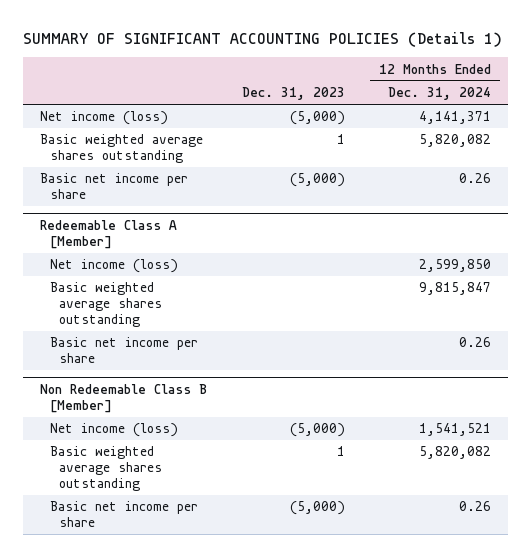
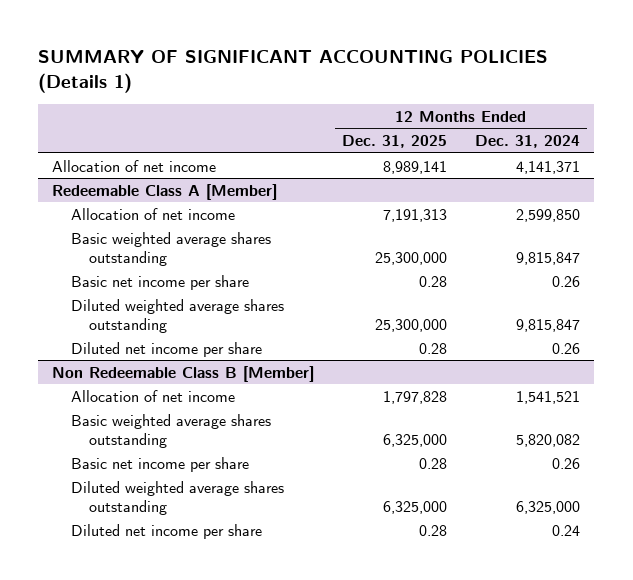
[241,87,345,101] Dec. 31, 2023 -> none
none -> [342,135,448,149] Dec. 31, 2025
[39,134,203,164] Basic weighted average shares outstanding -> none
[39,173,188,200] Basic net income per share -> none
[39,111,168,126] Net income (loss) -> [52,159,217,172] Allocation of net income
[49,259,178,274] Net income (loss) -> [70,207,235,220] Allocation of net income
none -> [70,298,284,333] Diluted weighted average shares outstanding
none -> [70,341,262,357] Diluted net income per share
[49,423,178,438] Net income (loss) -> [70,389,235,402] Allocation of net income
none -> [70,480,284,515] Diluted weighted average shares outstanding
none -> [70,523,262,539] Diluted net income per share

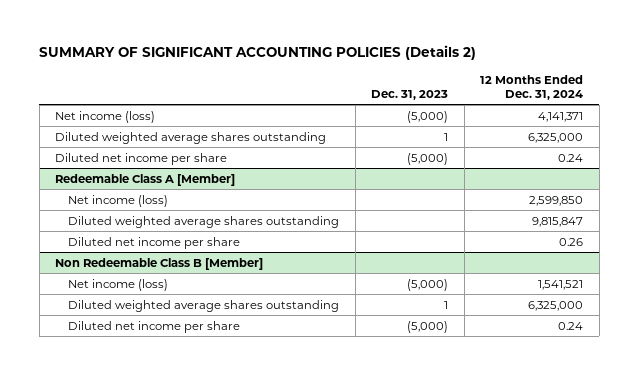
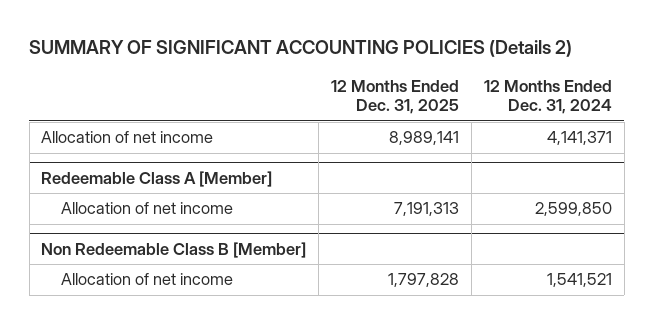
[371,89,449,100] Dec. 31, 2023 -> none
none -> [331,80,460,115] 12 Months Ended Dec. 31, 2025
[55,131,327,144] Diluted weighted average shares outstanding -> none
[55,152,228,165] Diluted net income per share -> none
[55,110,156,123] Net income (loss) -> [41,131,214,144] Allocation of net income
[68,215,340,228] Diluted weighted average shares outstanding -> none
[68,236,241,249] Diluted net income per share -> none
[68,194,169,207] Net income (loss) -> [61,202,234,215] Allocation of net income
[68,299,340,312] Diluted weighted average shares outstanding -> none
[68,320,241,333] Diluted net income per share -> none
[68,278,169,291] Net income (loss) -> [61,273,234,286] Allocation of net income

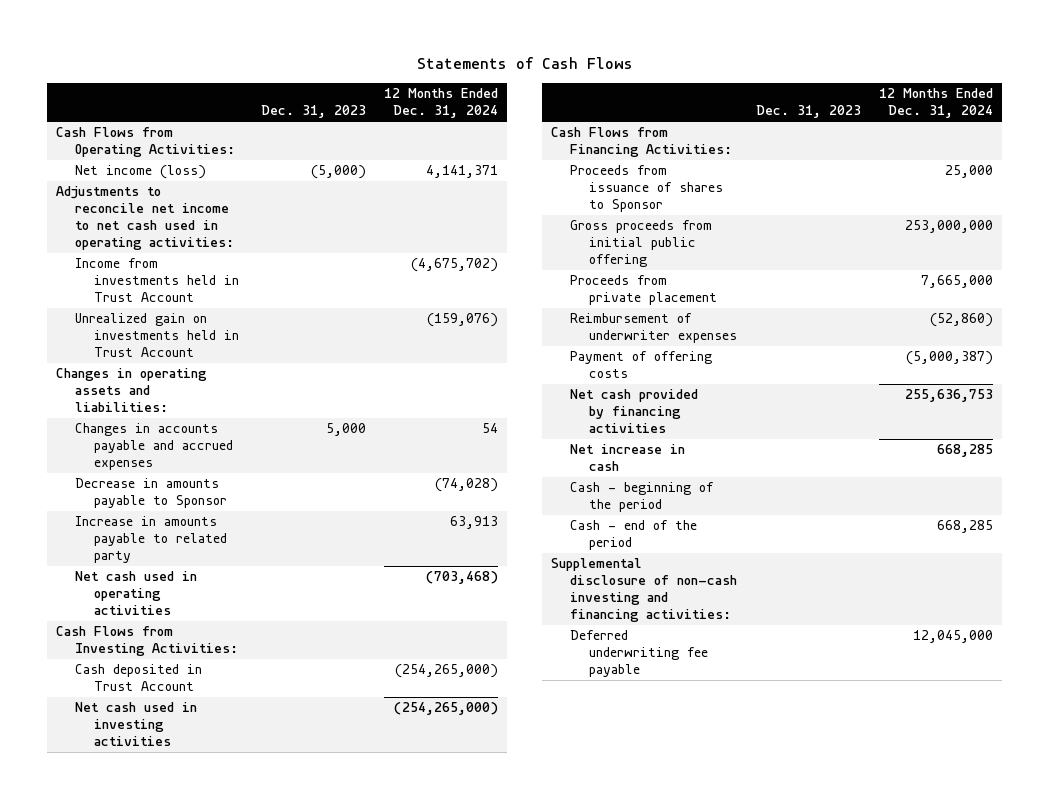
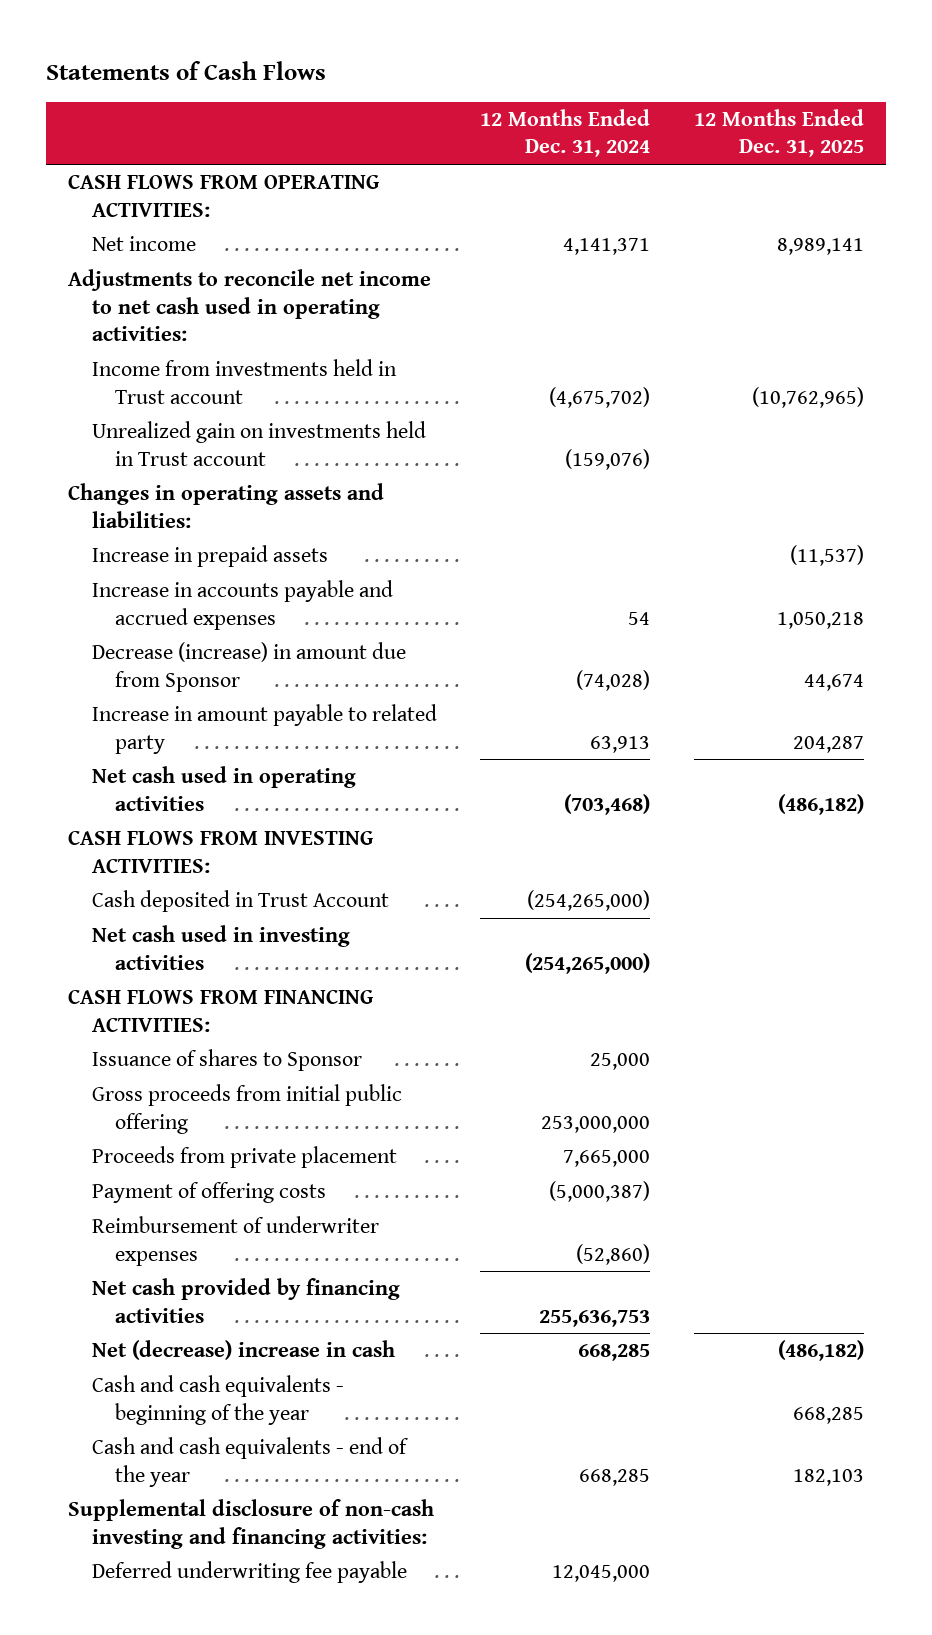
[260,105,366,119] Dec. 31, 2023 -> none
none -> [694,108,865,158] 12 Months Ended Dec. 31, 2025
[56,127,236,158] Cash Flows from Operating Activities: -> [68,174,380,217] CASH FLOWS FROM OPERATING ACTIVITIES:
[75,165,207,180] Net income (loss) -> [91,236,196,252] Net income
[75,258,240,303] Income from investments held in Trust Account -> [91,359,397,404] Income from investments held in Trust account
[75,313,240,358] Unrealized gain on investments held in Trust Account -> [91,421,426,466] Unrealized gain on investments held in Trust account
none -> [91,545,328,568] Increase in prepaid assets
[75,423,234,471] Changes in accounts payable and accrued expenses -> [91,580,393,630] Increase in accounts payable and accrued expenses
[75,478,228,509] Decrease in amounts payable to Sponsor -> [91,642,406,692] Decrease (increase) in amount due from Sponsor
[75,516,228,564] Increase in amounts payable to related party -> [91,704,437,754] Increase in amount payable to related party
[56,626,239,657] Cash Flows from Investing Activities: -> [68,830,374,873] CASH FLOWS FROM INVESTING ACTIVITIES:
[551,127,733,158] Cash Flows from Financing Activities: -> [68,989,374,1032] CASH FLOWS FROM FINANCING ACTIVITIES:
[570,165,724,213] Proceeds from issuance of shares to Sponsor -> [91,1049,362,1072] Issuance of shares to Sponsor
[570,313,738,344] Reimbursement of underwriter expenses -> [91,1216,379,1266] Reimbursement of underwriter expenses
[570,444,686,472] Net increase in cash -> [91,1340,395,1361] Net (decrease) increase in cash
[570,482,715,513] Cash - beginning of the period -> [91,1375,344,1425] Cash and cash equivalents - beginning of the year
[570,520,698,551] Cash - end of the period -> [91,1437,409,1487] Cash and cash equivalents - end of the year

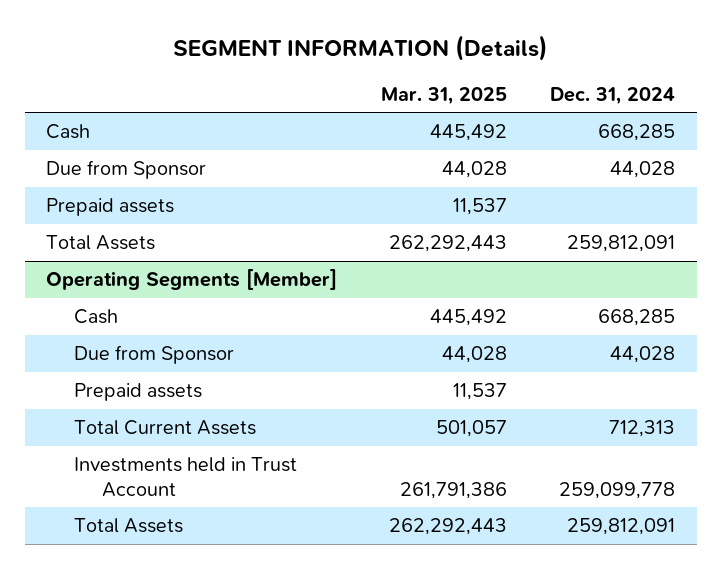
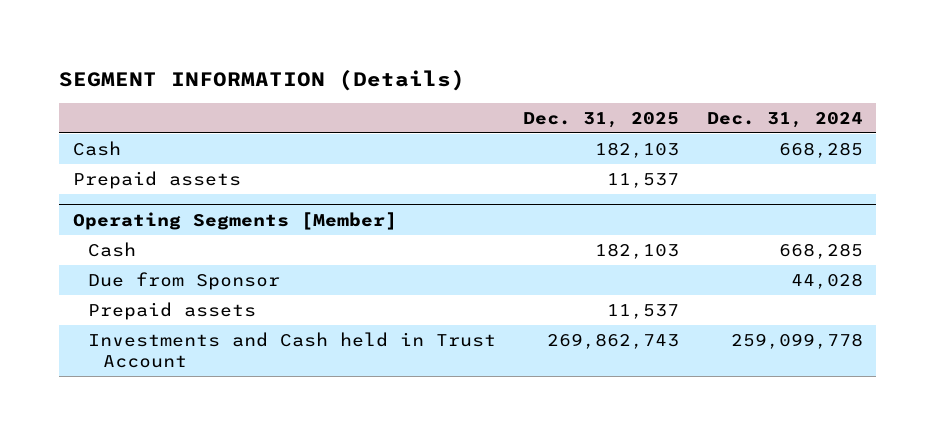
[380,86,507,105] Mar. 31, 2025 -> none
none -> [523,111,680,128] Dec. 31, 2025
[46,160,207,180] Due from Sponsor -> none
[46,235,156,251] Total Assets -> none
[74,420,257,436] Total Current Assets -> none
[74,518,184,534] Total Assets -> none
[74,457,298,497] Investments held in Trust Account -> [87,331,496,369] Investments and Cash held in Trust Account

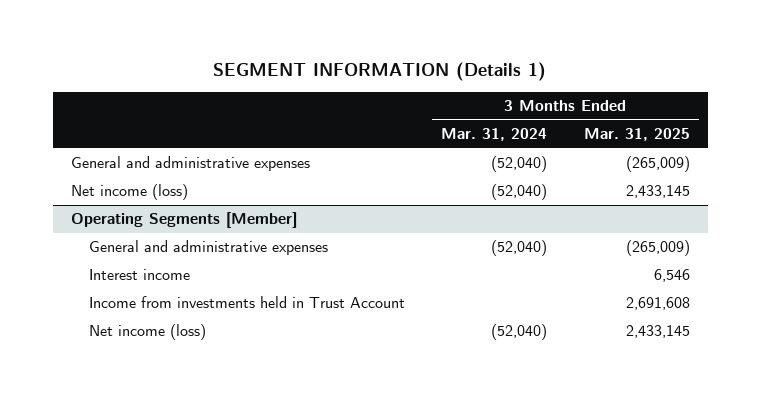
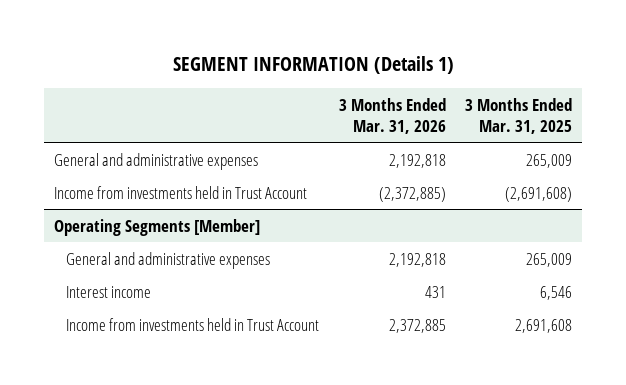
[441,128,548,142] Mar. 31, 2024 -> none
none -> [338,97,446,134] 3 Months Ended Mar. 31, 2026
[70,184,188,201] Net income (loss) -> none
[625,156,690,173] (265,009) -> [526,153,573,168] 265,009
none -> [53,185,307,199] Income from investments held in Trust Account
[625,240,690,257] (265,009) -> [526,252,573,267] 265,009
[88,324,206,341] Net income (loss) -> none

